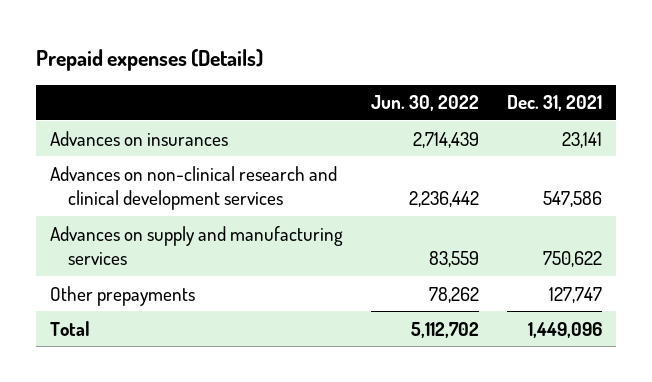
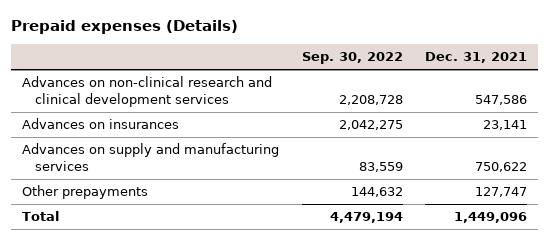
[371,95,480,112] Jun. 30, 2022 -> none
none -> [301,52,403,65] Sep. 30, 2022
[50,130,229,146] Advances on insurances -> [22,118,180,130] Advances on insurances

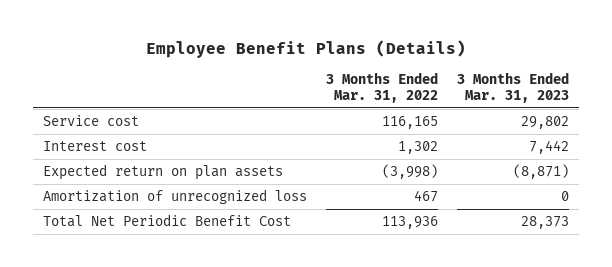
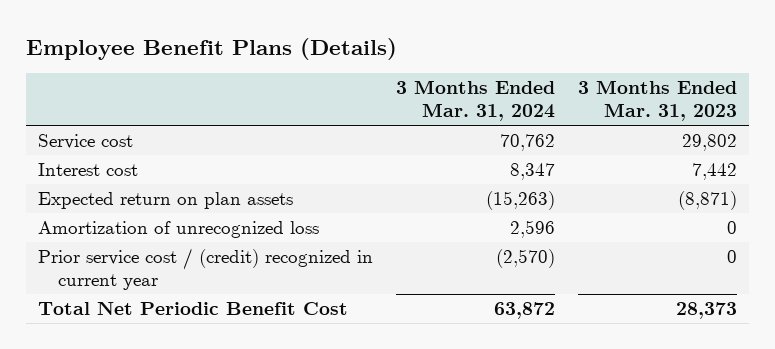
[325,72,438,104] 3 Months Ended Mar. 31, 2022 -> none
none -> [396,80,556,121] 3 Months Ended Mar. 31, 2024
none -> [37,247,373,290] Prior service cost / (credit) recognized in current year

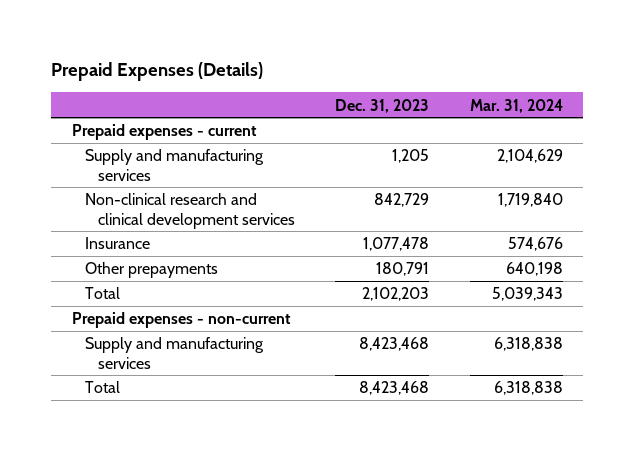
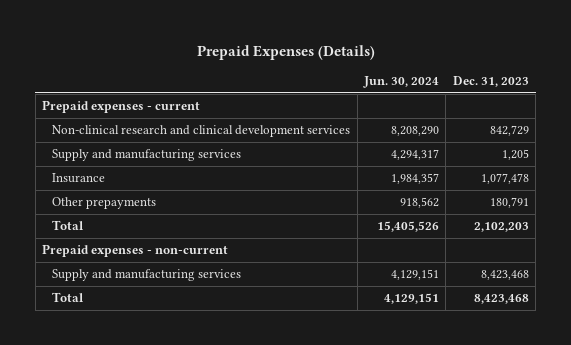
[469,98,563,113] Mar. 31, 2024 -> none
none -> [363,76,440,89] Jun. 30, 2024
[84,149,264,181] Supply and manufacturing services -> [52,149,242,162] Supply and manufacturing services

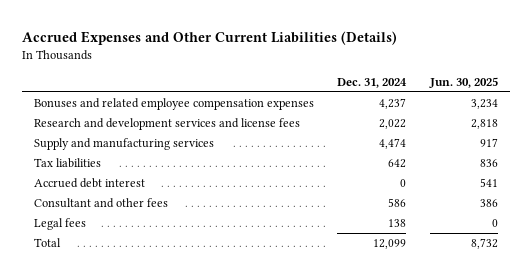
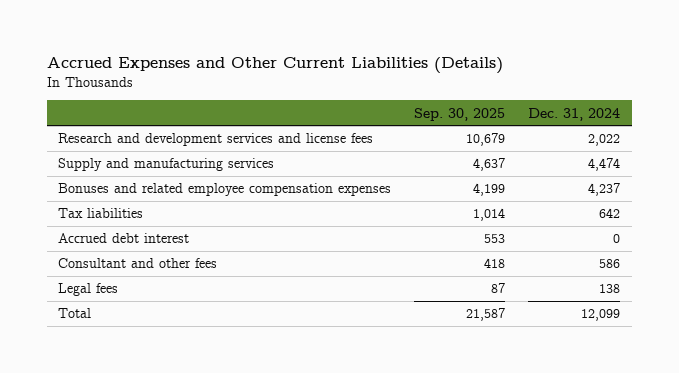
[429,76,499,88] Jun. 30, 2025 -> none
none -> [414,107,506,121] Sep. 30, 2025
[33,98,314,111] Bonuses and related employee compensation expenses -> [58,183,392,197] Bonuses and related employee compensation expenses

